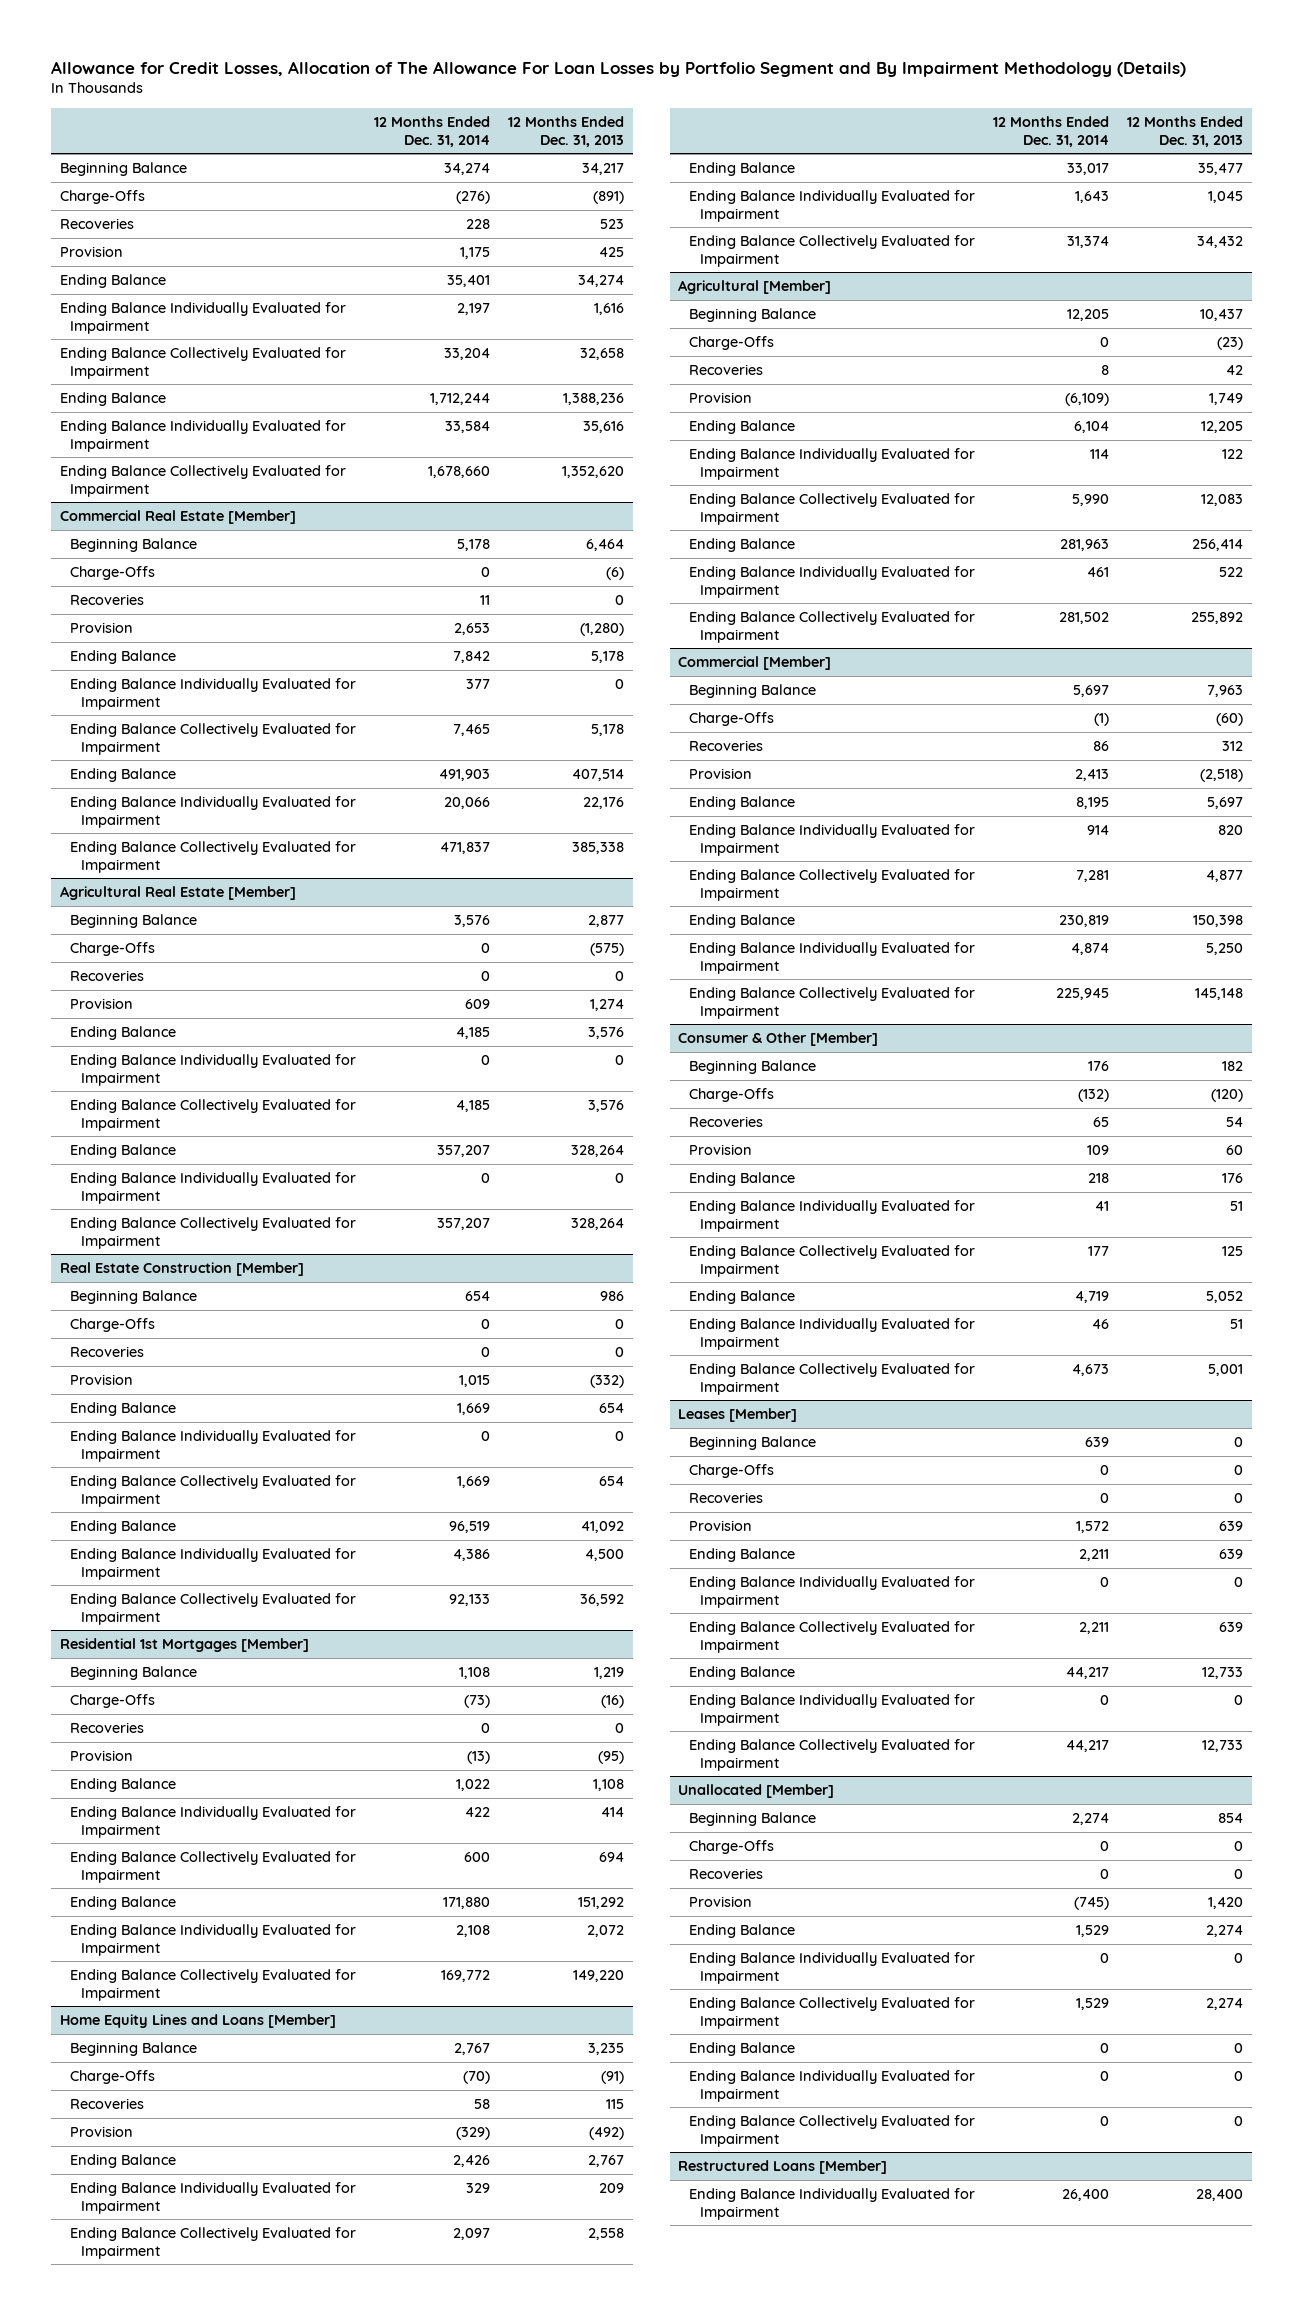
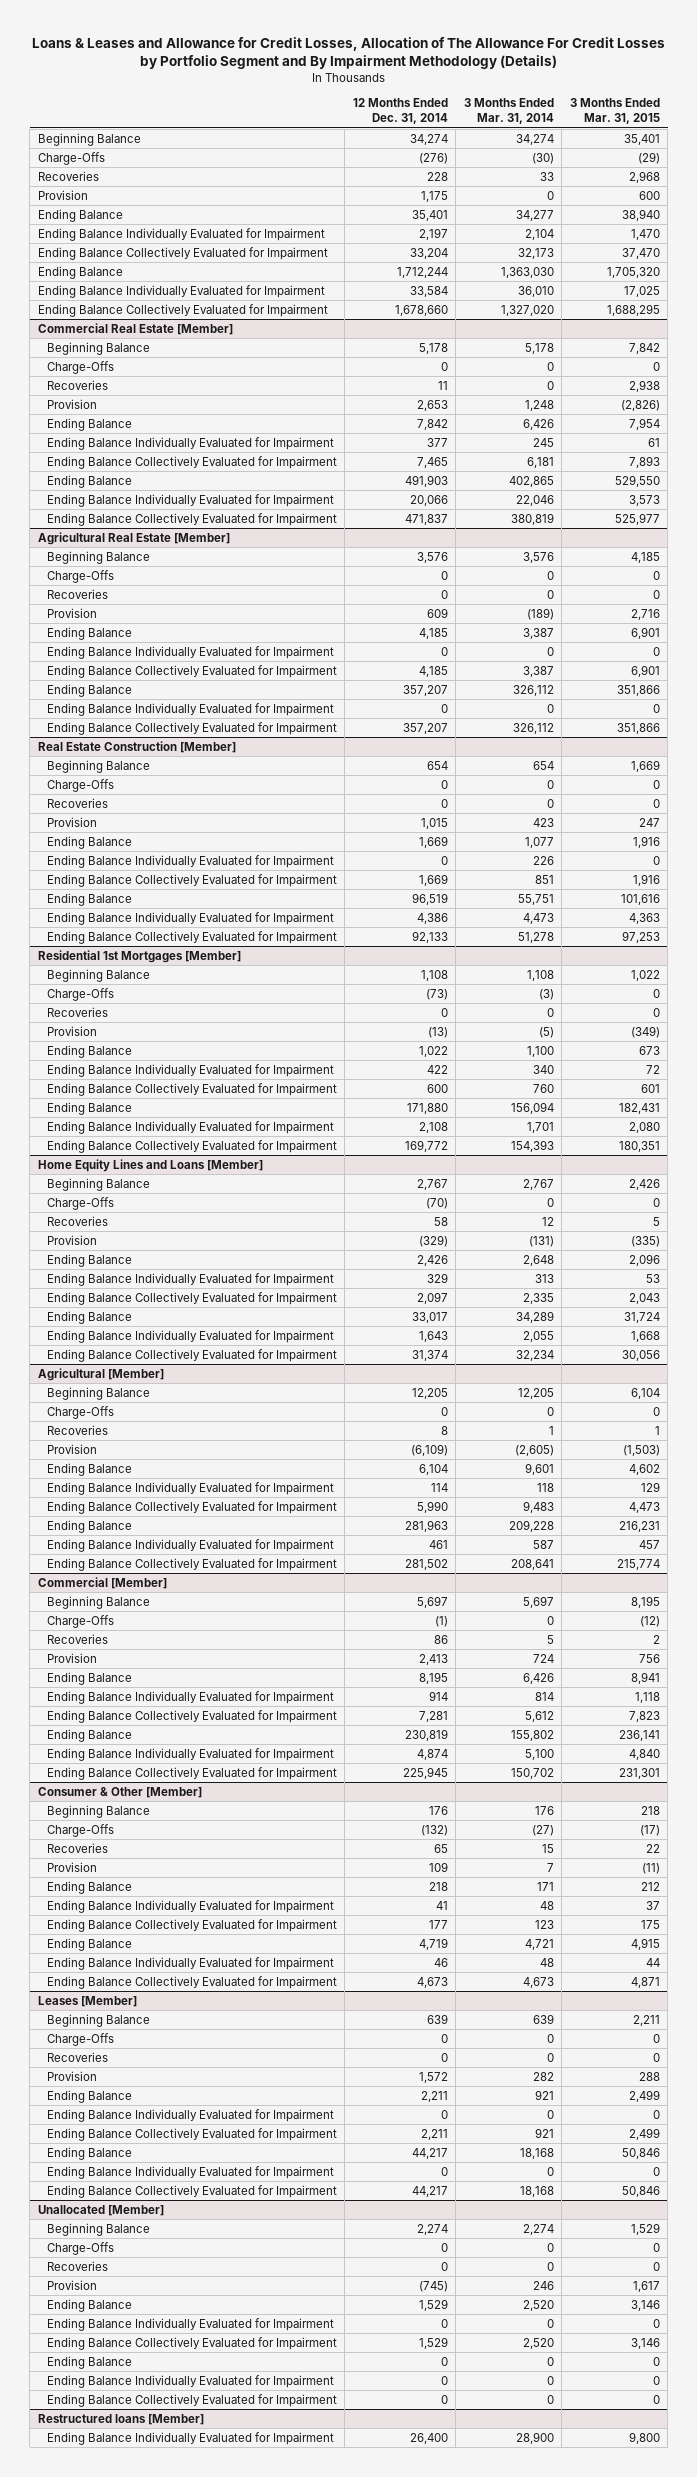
[50,60,1186,77] Allowance for Credit Losses, Allocation of The Allowance For Loan Losses by Portfolio Segment and By Impairment Methodology (Details) -> [31,36,665,69] Loans & Leases and Allowance for Credit Losses, Allocation of The Allowance For Credit Losses by Portfolio Segment and By Impairment Methodology (Details)
[507,116,624,147] 12 Months Ended Dec. 31, 2013 -> none
none -> [463,98,554,125] 3 Months Ended Mar. 31, 2014
none -> [569,98,660,125] 3 Months Ended Mar. 31, 2015
[678,2159,888,2174] Restructured Loans [Member] -> [37,2413,204,2425] Restructured loans [Member]

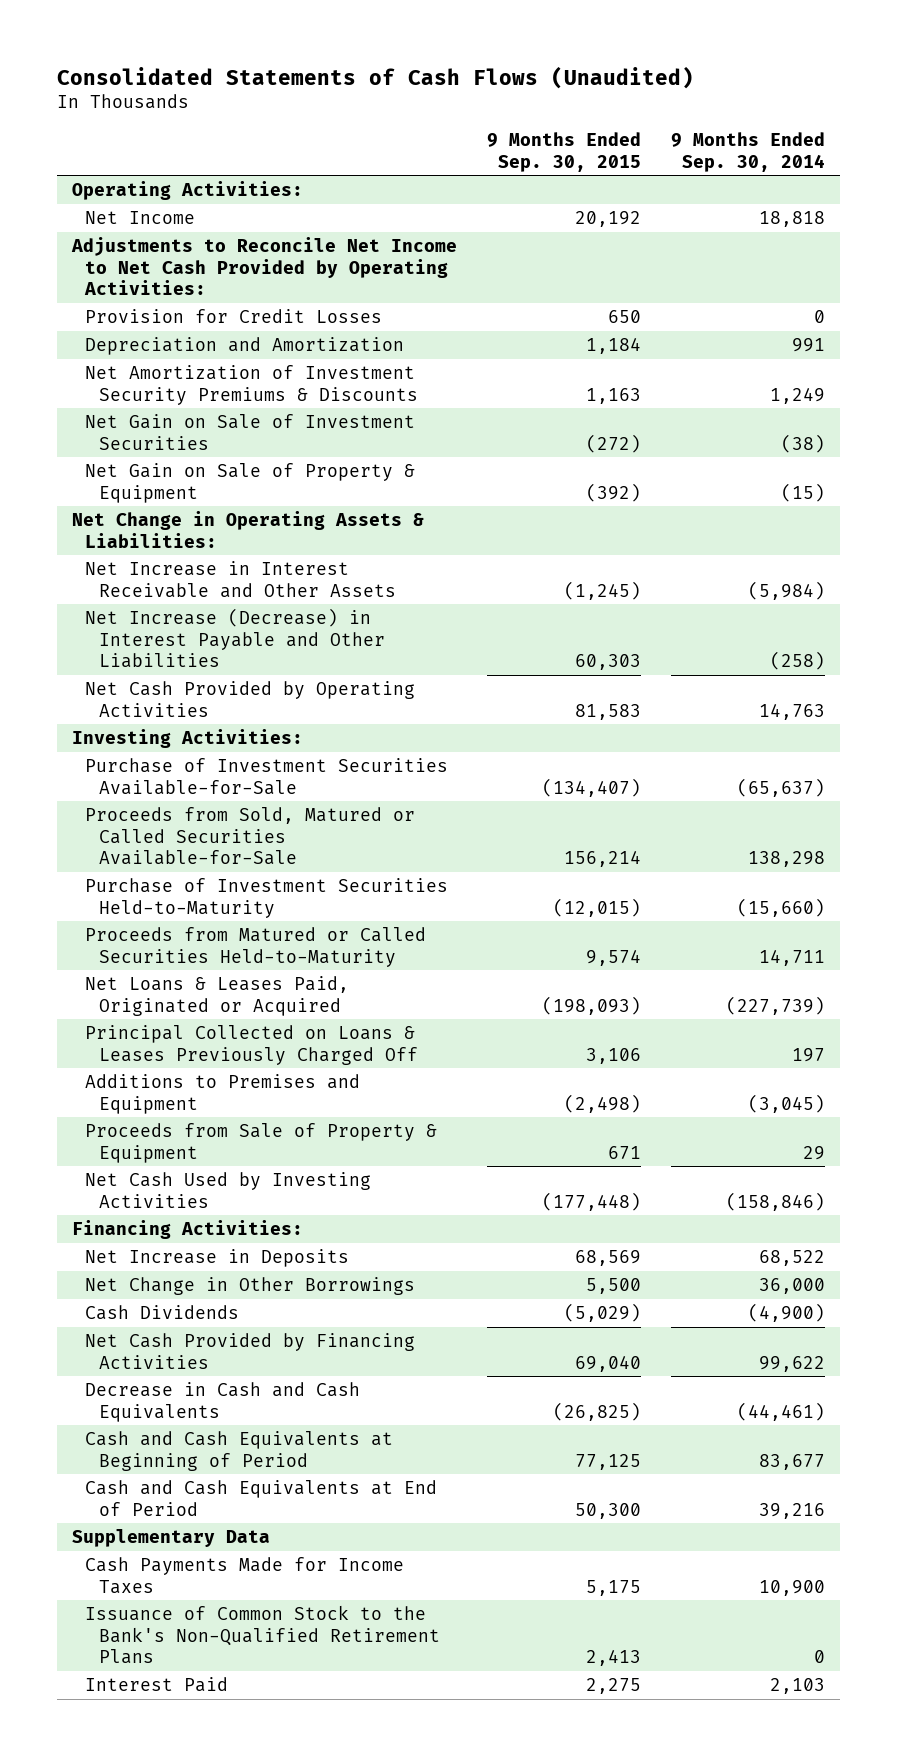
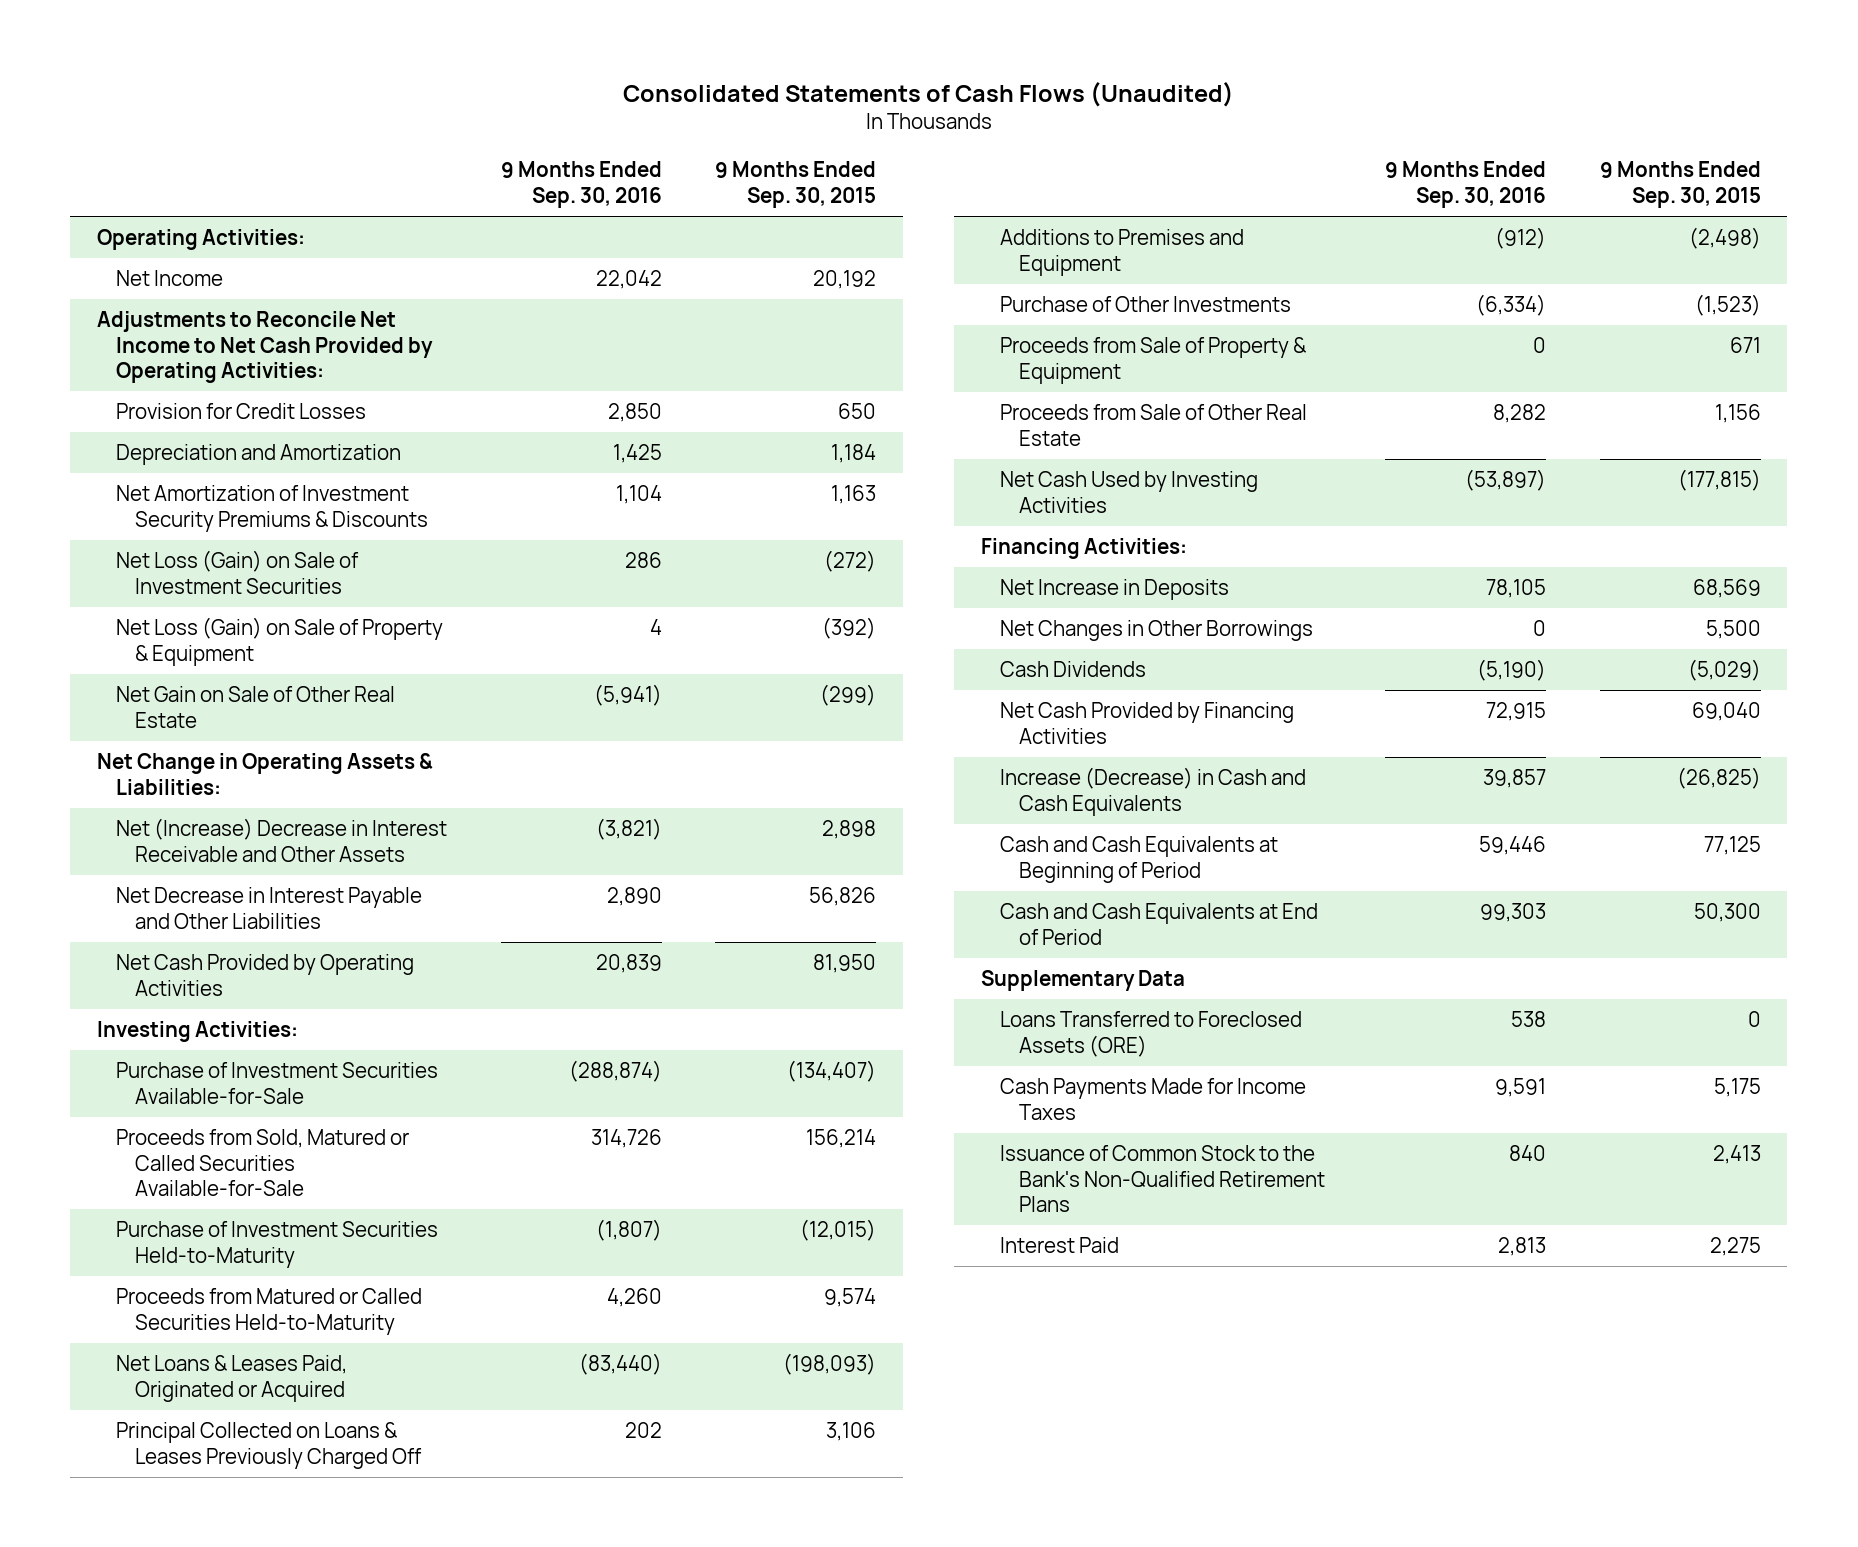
[670,132,825,172] 9 Months Ended Sep. 30, 2014 -> none
none -> [500,161,662,208] 9 Months Ended Sep. 30, 2016
[85,413,416,450] Net Gain on Sale of Investment Securities -> [115,550,359,594] Net Loss (Gain) on Sale of Investment Securities
[85,462,416,503] Net Gain on Sale of Property & Equipment -> [115,617,443,666] Net Loss (Gain) on Sale of Property & Equipment
none -> [115,686,395,728] Net Gain on Sale of Other Real Estate
[85,560,396,598] Net Increase in Interest Receivable and Other Assets -> [115,818,447,862] Net (Increase) Decrease in Interest Receivable and Other Assets
[563,580,641,600] (1,245) -> [822,820,877,840] 2,898
[85,607,385,669] Net Increase (Decrease) in Interest Payable and Other Liabilities -> [115,887,422,929] Net Decrease in Interest Payable and Other Liabilities
[574,654,641,671] 60,303 -> [809,887,877,907] 56,826
[574,703,641,720] 81,583 -> [813,954,877,974] 81,950
none -> [999,296,1291,313] Purchase of Other Investments
none -> [999,404,1307,446] Proceeds from Sale of Other Real Estate
[541,1191,641,1211] (177,448) -> [1677,469,1761,492] (177,815)
[85,1276,416,1295] Net Change in Other Borrowings -> [999,620,1313,642] Net Changes in Other Borrowings
[85,1381,361,1422] Decrease in Cash and Cash Equivalents -> [999,767,1306,816] Increase (Decrease) in Cash and Cash Equivalents
none -> [999,1011,1302,1057] Loans Transferred to Foreclosed Assets (ORE)

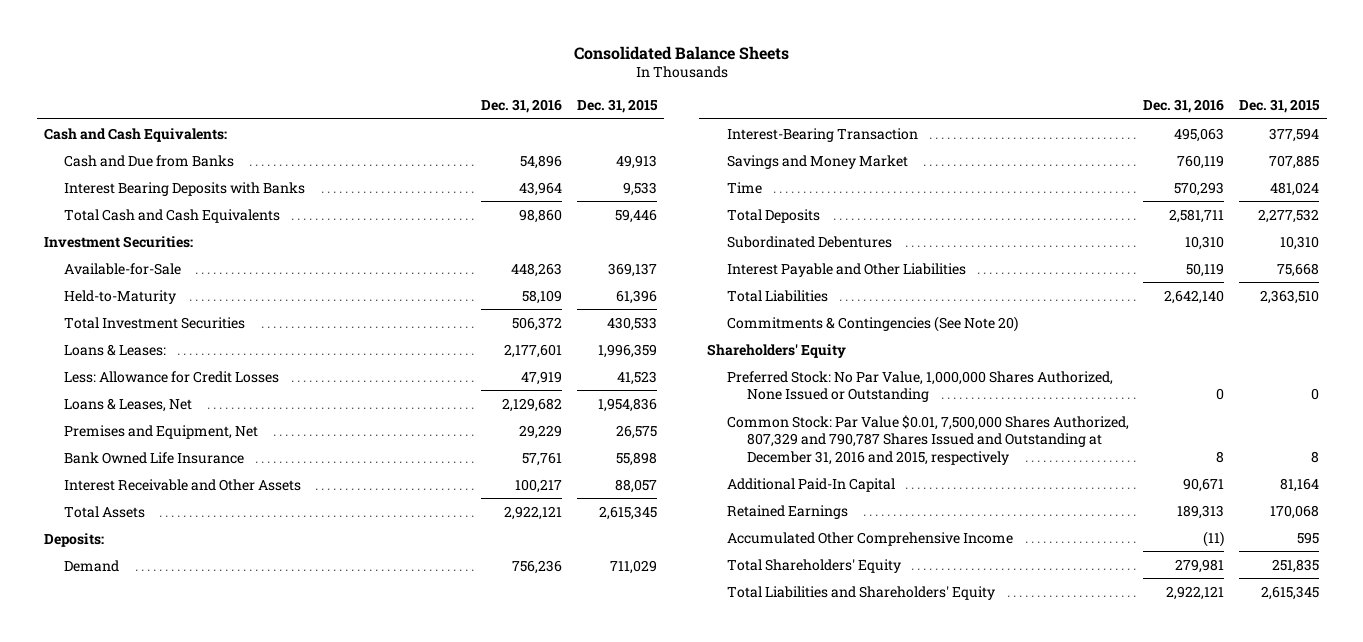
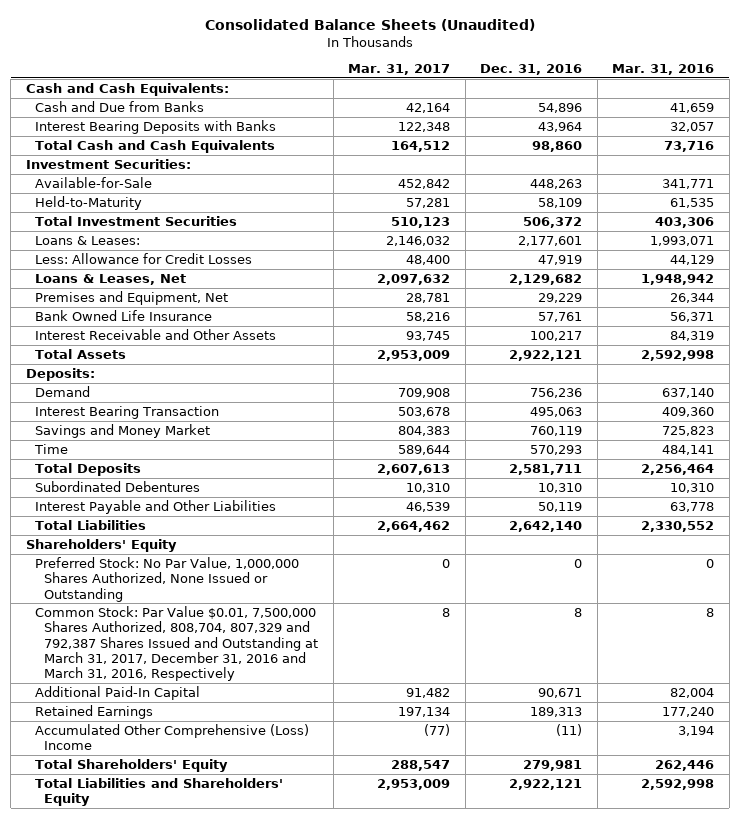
[573,45,789,60] Consolidated Balance Sheets -> [205,19,536,32] Consolidated Balance Sheets (Unaudited)
[576,99,658,114] Dec. 31, 2015 -> none
none -> [348,63,451,75] Mar. 31, 2017
none -> [612,63,715,75] Mar. 31, 2016
[726,127,918,142] Interest-Bearing Transaction -> [35,405,220,419] Interest Bearing Transaction
[726,315,1018,332] Commitments & Contingencies (See Note 20) -> none
[726,414,1129,465] Common Stock: Par Value $0.01, 7,500,000 Shares Authorized, 807,329 and 790,787 Shares Issued and Outstanding at December 31, 2016 and 2015, respectively -> [35,605,319,682] Common Stock: Par Value $0.01, 7,500,000 Shares Authorized, 808,704, 807,329 and 792,387 Shares Issued and Outstanding at March 31, 2017, December 31, 2016 and March 31, 2016, Respectively
[726,531,1013,546] Accumulated Other Comprehensive Income -> [35,723,310,751] Accumulated Other Comprehensive (Loss) Income

